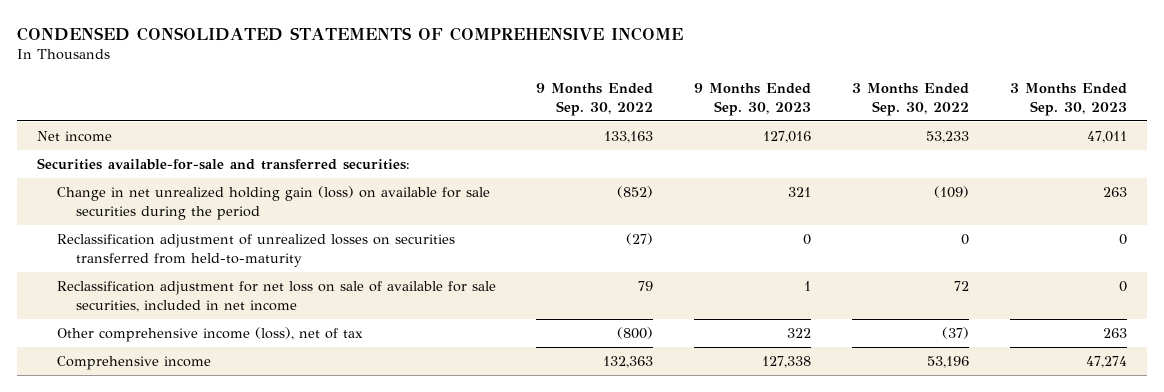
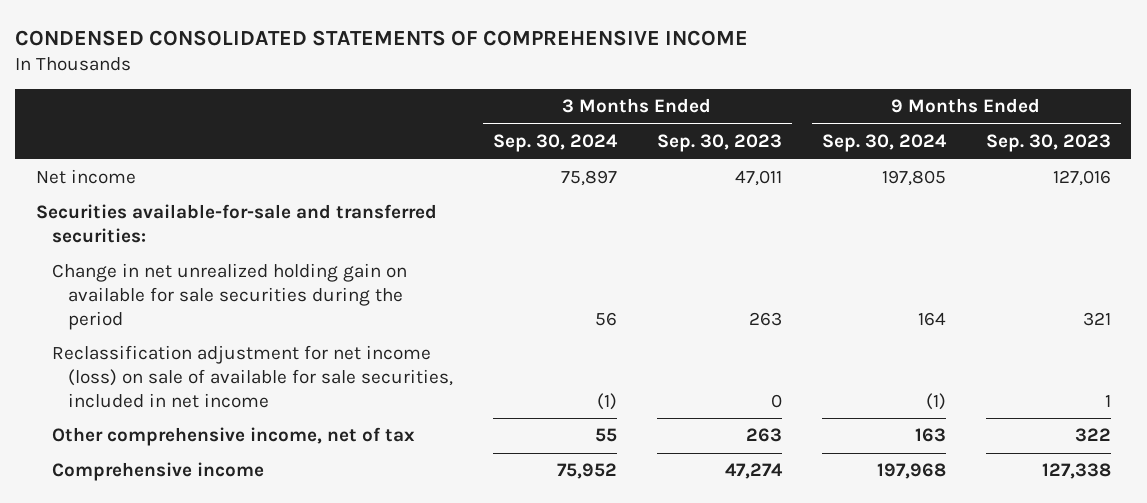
[536,83,654,116] 9 Months Ended Sep. 30, 2022 -> none
[851,83,969,116] 3 Months Ended Sep. 30, 2022 -> none
none -> [492,134,618,153] Sep. 30, 2024
none -> [821,134,947,153] Sep. 30, 2024
[56,234,455,267] Reclassification adjustment of unrealized losses on securities transferred from held-to-maturity -> none
[56,186,490,220] Change in net unrealized holding gain (loss) on available for sale securities during the period -> [51,263,407,330] Change in net unrealized holding gain on available for sale securities during the period
[56,281,496,312] Reclassification adjustment for net loss on sale of available for sale securities, included in net income -> [51,345,453,408] Reclassification adjustment for net income (loss) on sale of available for sale securities, included in net income
[56,327,363,343] Other comprehensive income (loss), net of tax -> [51,427,415,447] Other comprehensive income, net of tax

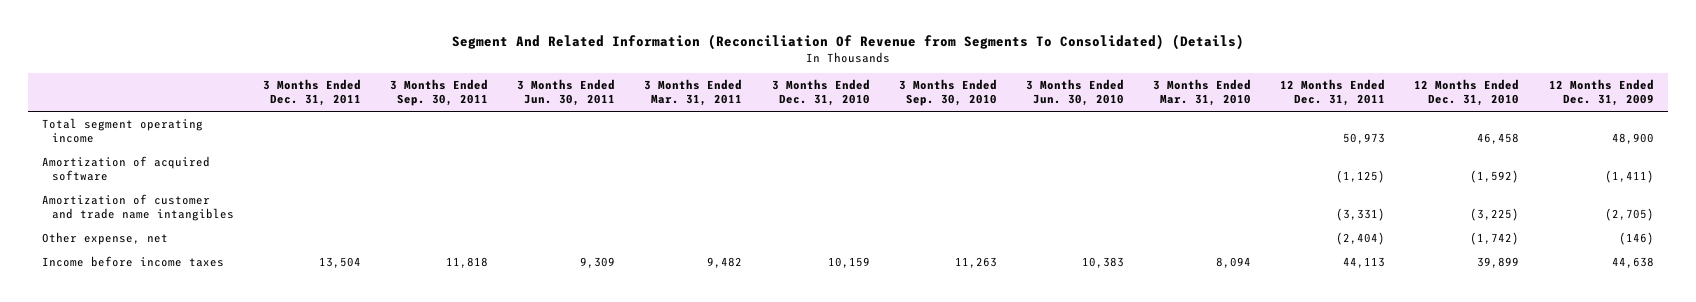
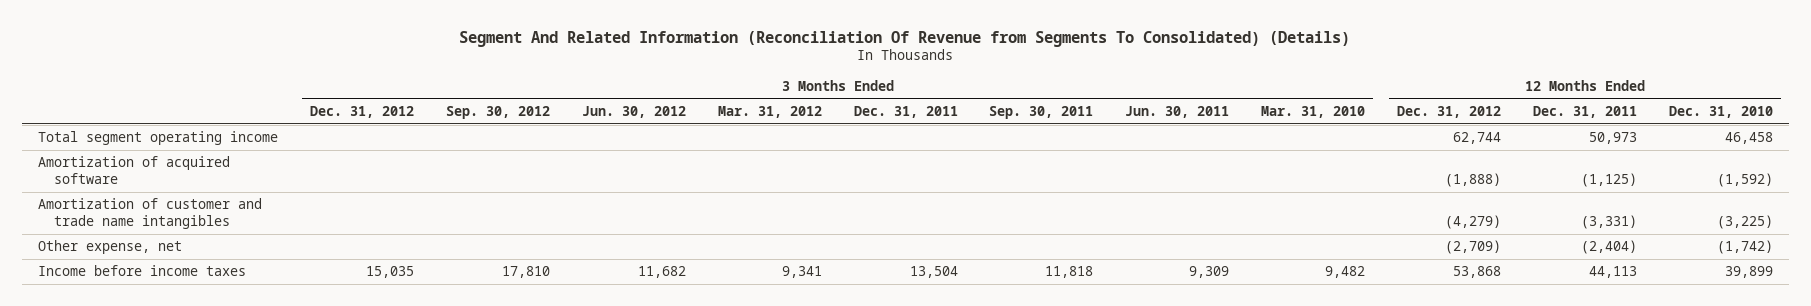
[644,79,743,107] 3 Months Ended Mar. 31, 2011 -> none
[771,79,870,107] 3 Months Ended Dec. 31, 2010 -> none
[898,79,997,107] 3 Months Ended Sep. 30, 2010 -> none
[1025,79,1124,107] 3 Months Ended Jun. 30, 2010 -> none
[1548,79,1654,107] 12 Months Ended Dec. 31, 2009 -> none
none -> [309,106,414,119] Dec. 31, 2012
none -> [445,106,550,120] Sep. 30, 2012
none -> [581,106,686,119] Jun. 30, 2012
none -> [717,106,822,119] Mar. 31, 2012
none -> [1397,106,1502,119] Dec. 31, 2012
[1216,256,1252,268] 8,094 -> [1325,266,1366,279] 9,482

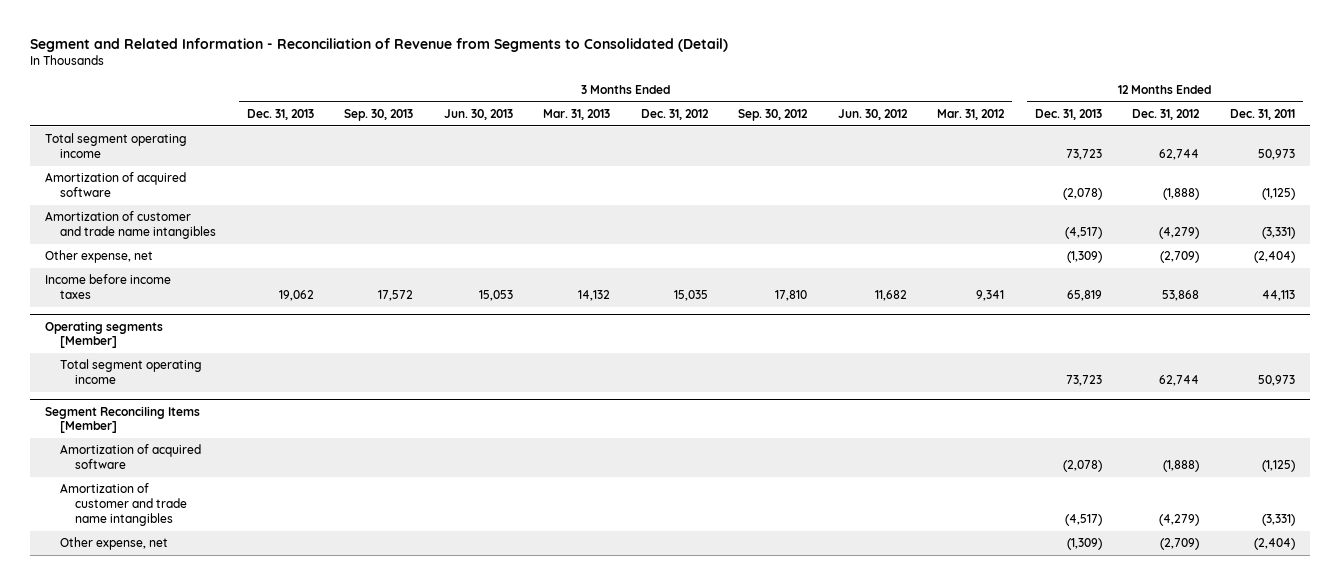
[459,30,1351,47] Segment And Related Information (Reconciliation Of Revenue from Segments To Consolidated) (Details) -> [30,37,729,52] Segment and Related Information - Reconciliation of Revenue from Segments to Consolidated (Detail)
[853,106,958,119] Dec. 31, 2011 -> none
[989,106,1094,120] Sep. 30, 2011 -> none
[1125,106,1230,119] Jun. 30, 2011 -> none
[1261,106,1366,119] Mar. 31, 2010 -> none
[1669,106,1774,119] Dec. 31, 2010 -> none
none -> [246,109,314,121] Dec. 31, 2013
none -> [344,109,414,122] Sep. 30, 2013
none -> [443,109,513,121] Jun. 30, 2013
none -> [543,109,611,121] Mar. 31, 2013
none -> [1034,109,1102,121] Dec. 31, 2013
none -> [45,320,164,349] Operating segments [Member]
none -> [60,359,203,385] Total segment operating income
none -> [45,405,201,434] Segment Reconciling Items [Member]
none -> [60,444,202,470] Amortization of acquired software
none -> [60,483,188,526] Amortization of customer and trade name intangibles
none -> [60,537,169,551] Other expense, net

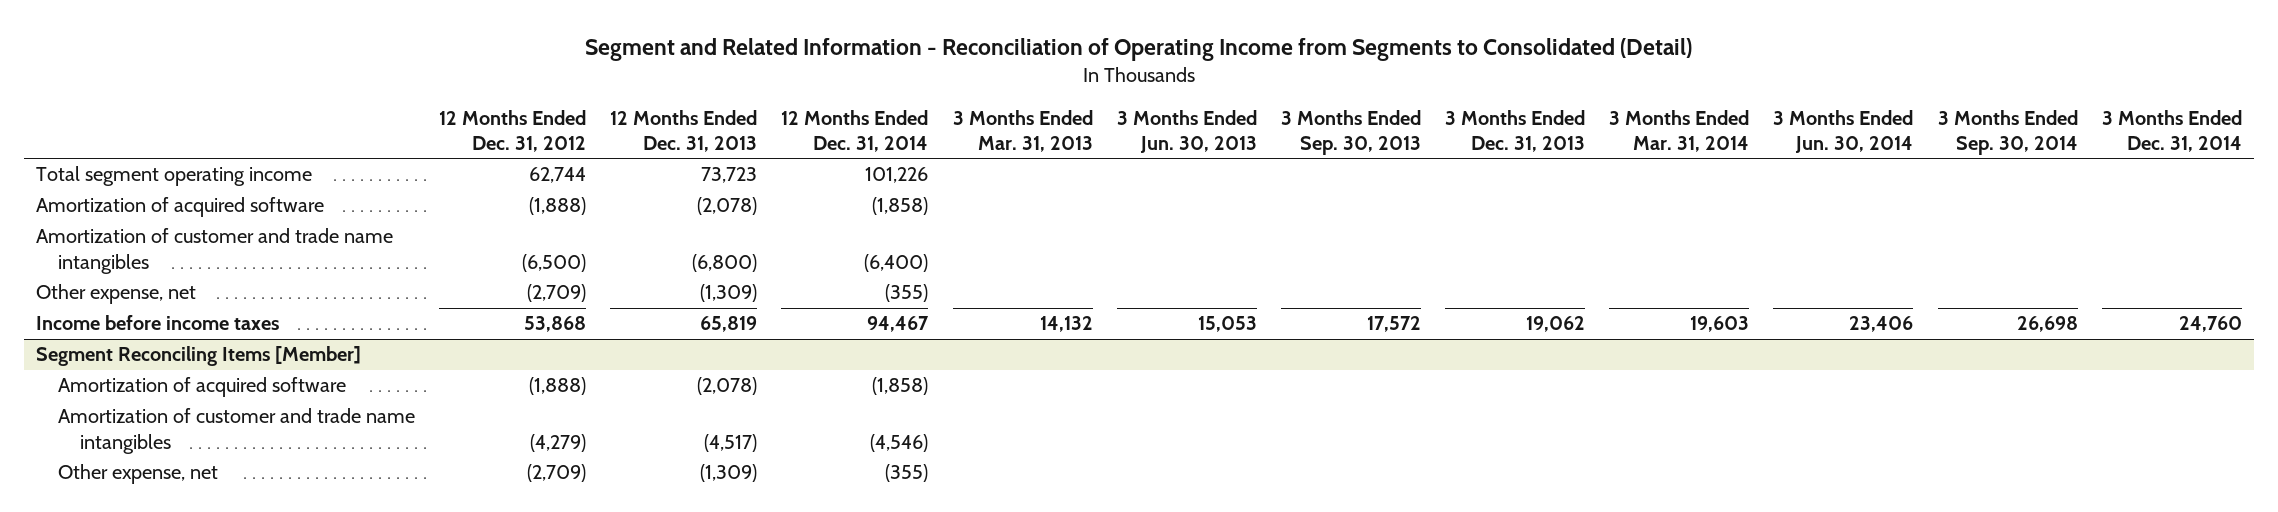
[30,37,729,52] Segment and Related Information - Reconciliation of Revenue from Segments to Consolidated (Detail) -> [584,37,1692,61] Segment and Related Information - Reconciliation of Operating Income from Segments to Consolidated (Detail)
[640,109,709,121] Dec. 31, 2012 -> none
[738,109,809,122] Sep. 30, 2012 -> none
[837,109,908,121] Jun. 30, 2012 -> none
[937,109,1006,121] Mar. 31, 2012 -> none
[1229,109,1295,121] Dec. 31, 2011 -> none
none -> [781,109,929,152] 12 Months Ended Dec. 31, 2014
none -> [1609,109,1750,152] 3 Months Ended Mar. 31, 2014
none -> [1773,109,1914,153] 3 Months Ended Jun. 30, 2014
none -> [1937,109,2078,155] 3 Months Ended Sep. 30, 2014
none -> [2101,109,2242,152] 3 Months Ended Dec. 31, 2014
[1064,227,1102,240] (4,517) -> [692,253,758,272] (6,800)
[1159,227,1200,240] (4,279) -> [522,253,587,272] (6,500)
[45,320,164,349] Operating segments [Member] -> none
[60,359,203,385] Total segment operating income -> none

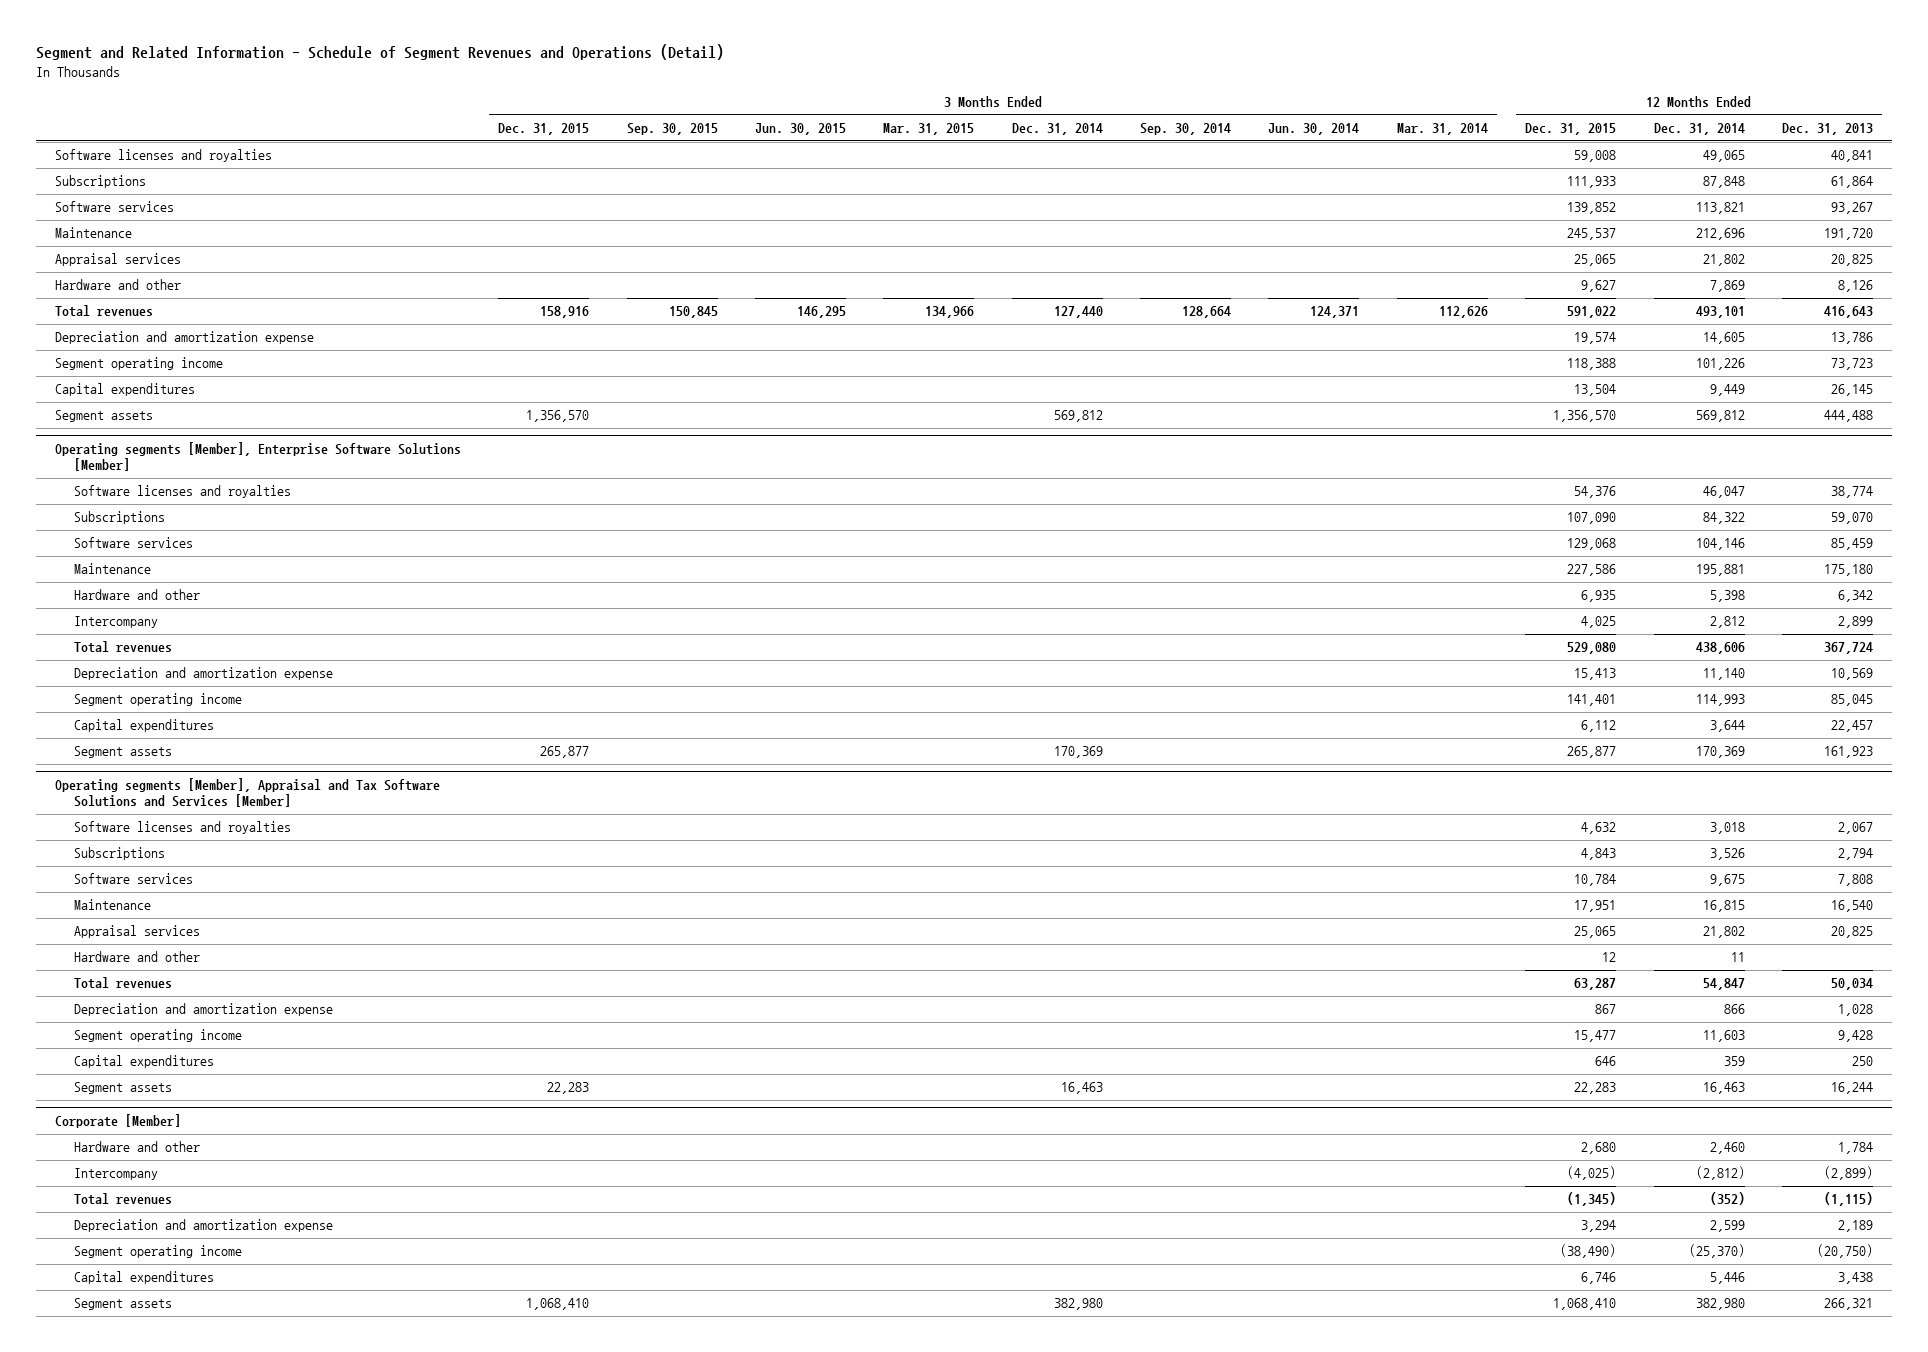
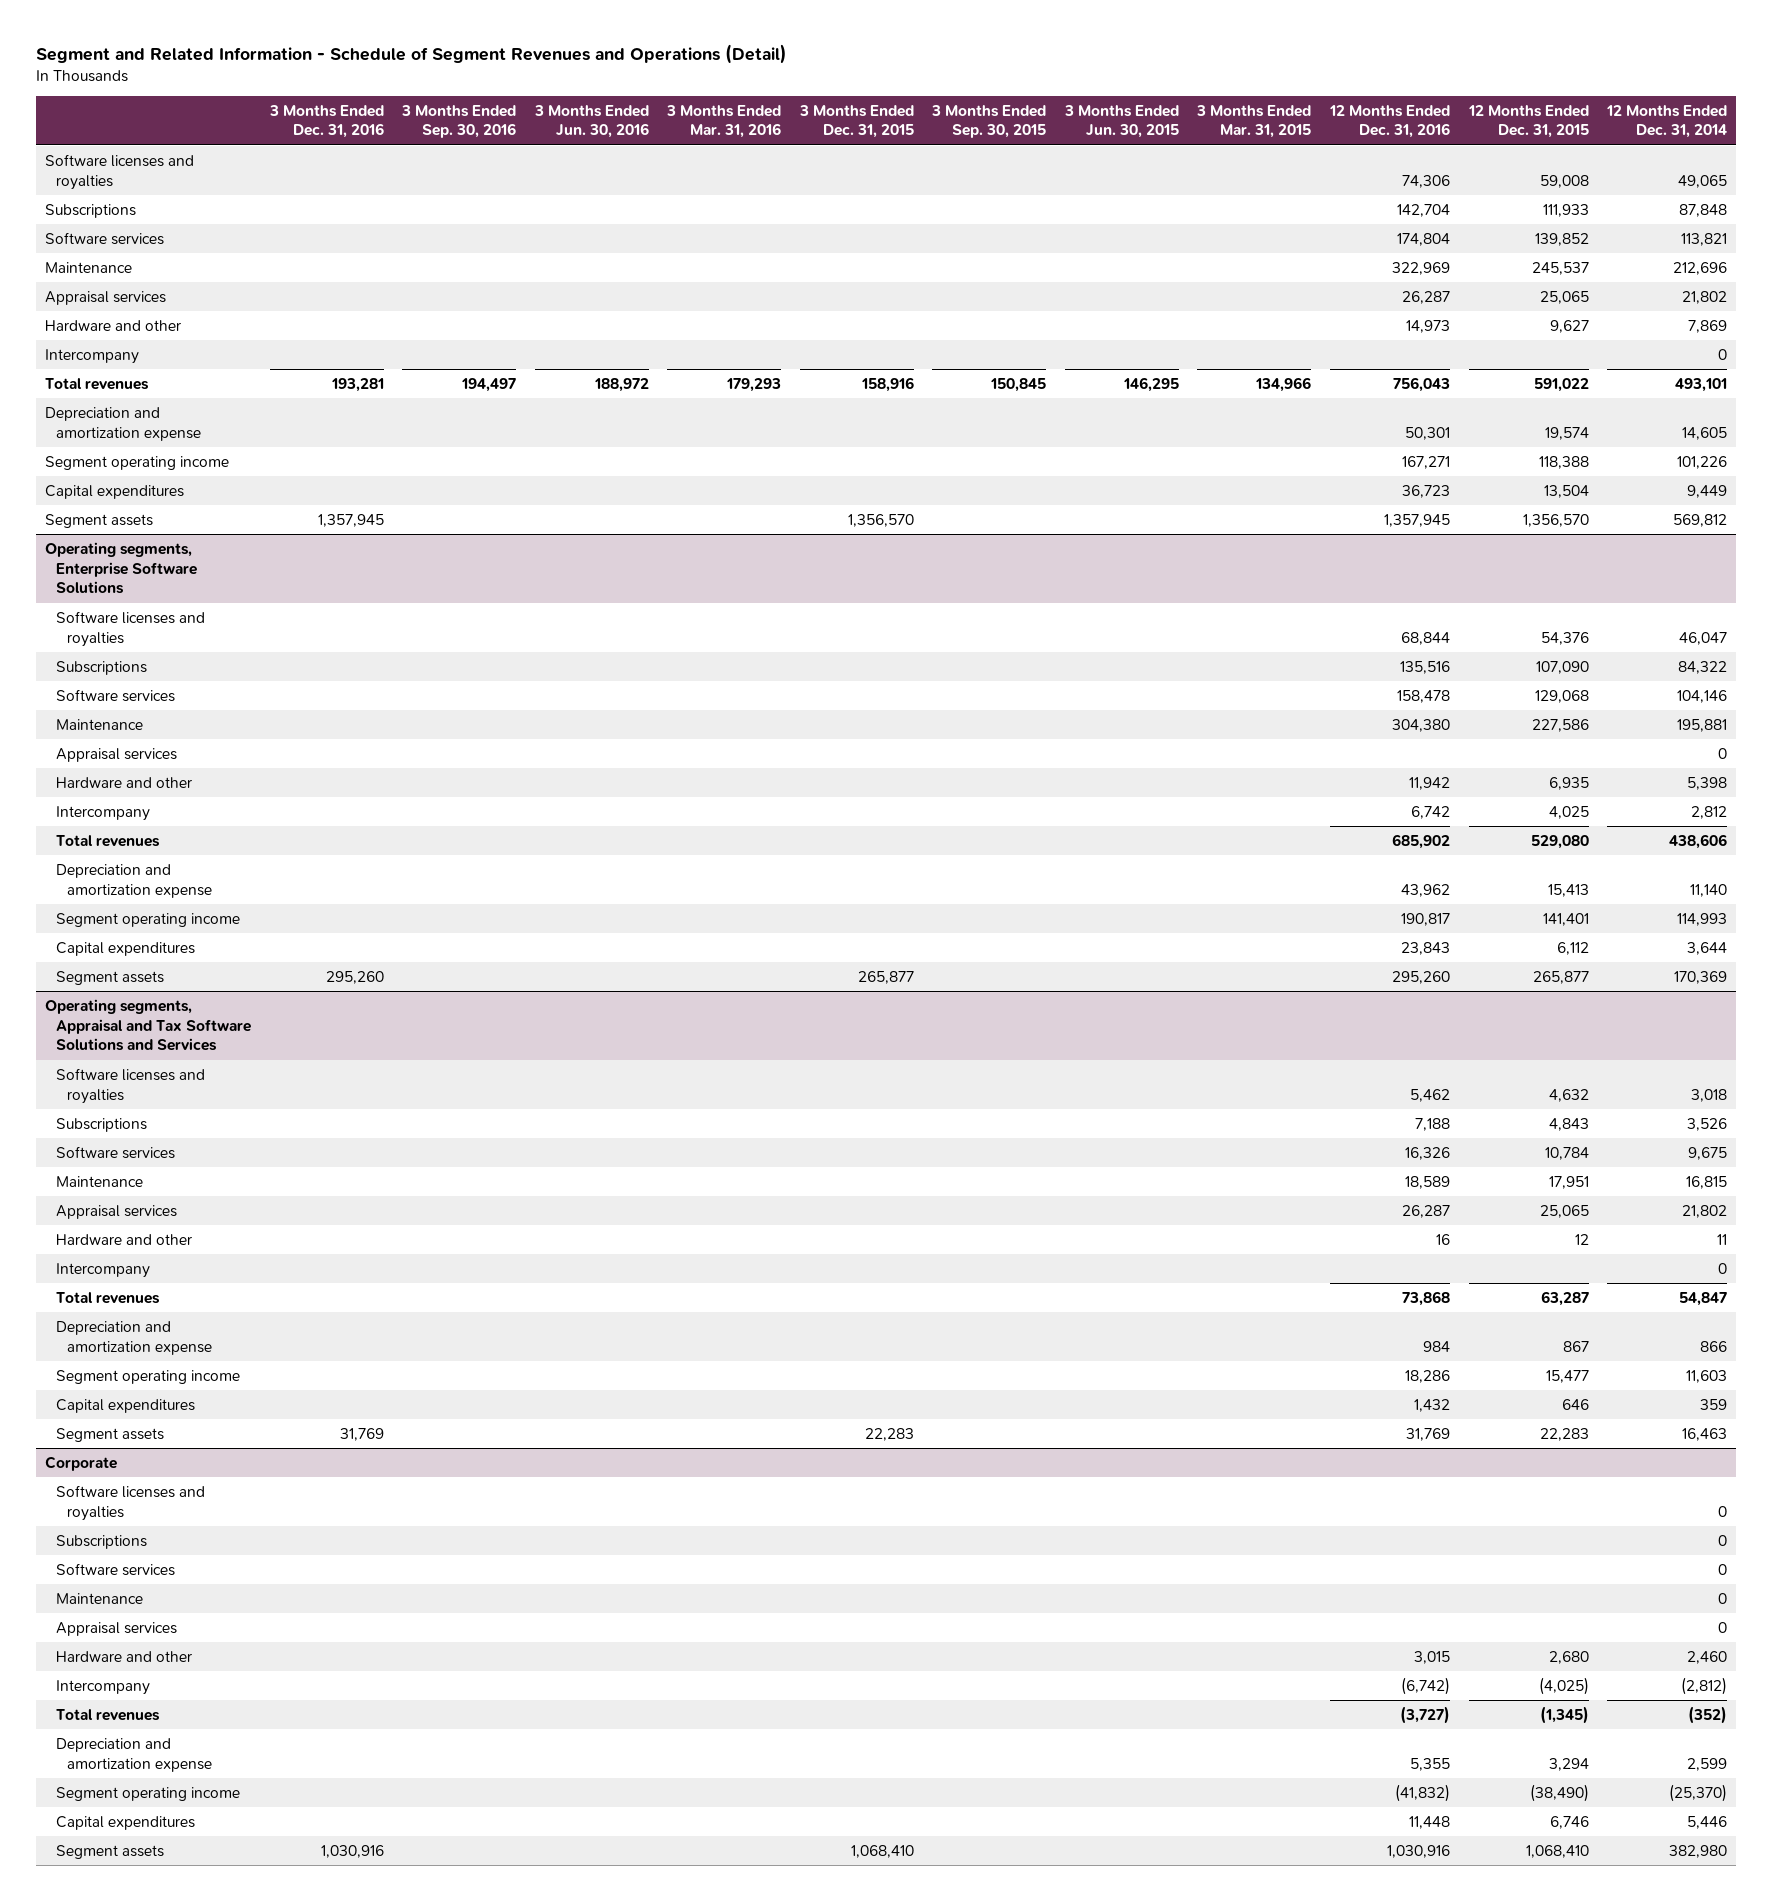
[1011,123,1103,136] Dec. 31, 2014 -> none
[1140,123,1232,136] Sep. 30, 2014 -> none
[1268,123,1360,136] Jun. 30, 2014 -> none
[1396,123,1488,136] Mar. 31, 2014 -> none
[1781,123,1873,136] Dec. 31, 2013 -> none
none -> [268,104,384,139] 3 Months Ended Dec. 31, 2016
none -> [401,104,517,139] 3 Months Ended Sep. 30, 2016
none -> [533,104,649,139] 3 Months Ended Jun. 30, 2016
none -> [666,104,782,139] 3 Months Ended Mar. 31, 2016
none -> [1328,104,1450,139] 12 Months Ended Dec. 31, 2016
none -> [45,348,140,364] Intercompany
[54,442,461,472] Operating segments [Member], Enterprise Software Solutions [Member] -> [45,541,198,595] Operating segments, Enterprise Software Solutions
none -> [56,747,178,762] Appraisal services
[54,778,440,808] Operating segments [Member], Appraisal and Tax Software Solutions and Services [Member] -> [45,998,252,1052] Operating segments, Appraisal and Tax Software Solutions and Services
none -> [56,1262,151,1278] Intercompany
[54,1114,181,1129] Corporate [Member] -> [45,1455,118,1471] Corporate
none -> [56,1484,206,1521] Software licenses and royalties
none -> [56,1534,148,1549] Subscriptions
none -> [56,1562,176,1576] Software services
none -> [56,1592,144,1604] Maintenance
none -> [56,1621,178,1636] Appraisal services

